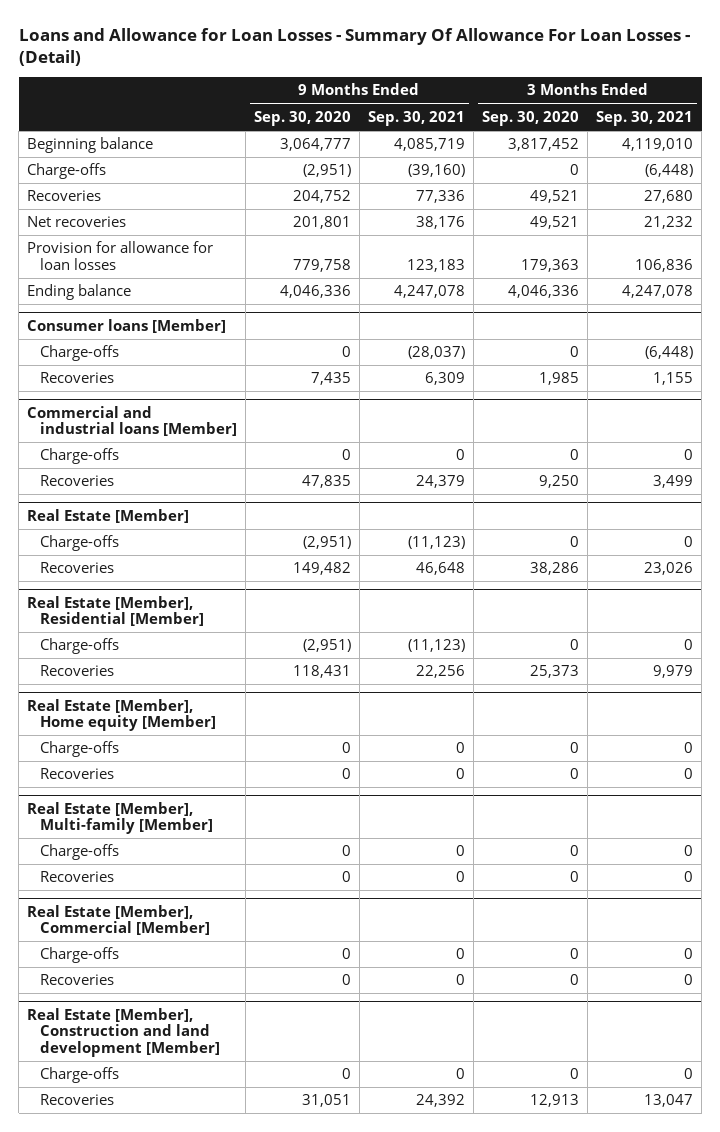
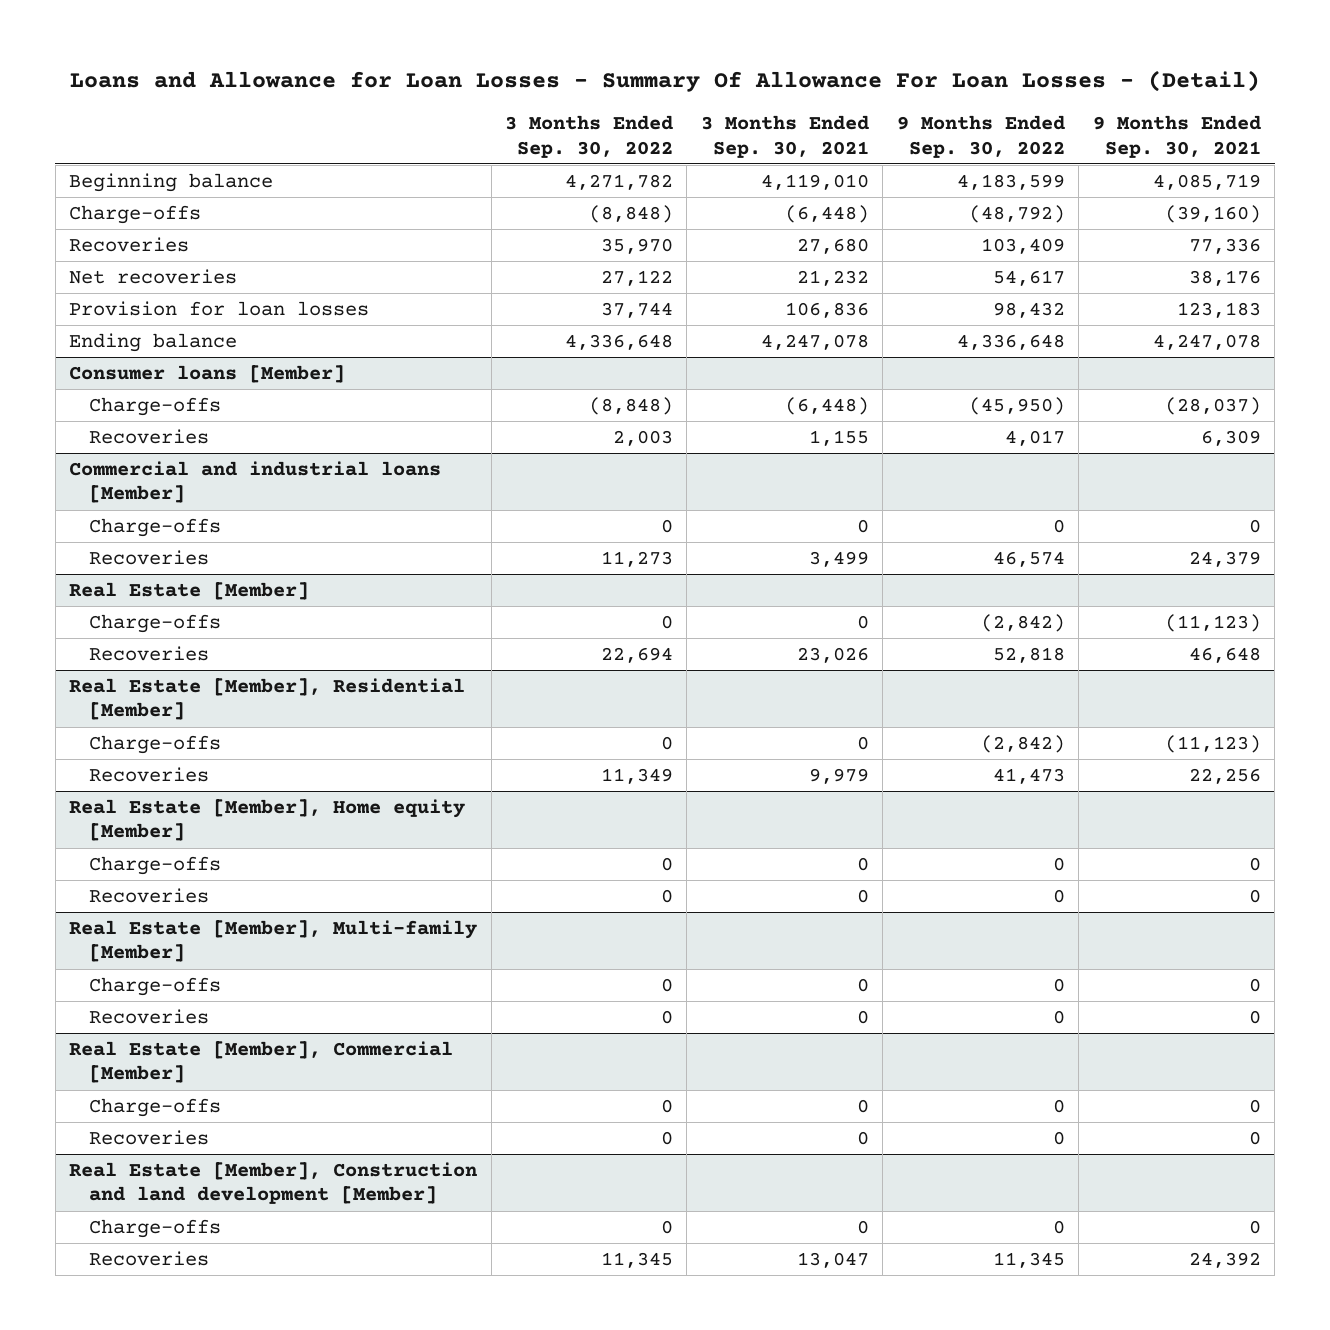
[253,110,351,126] Sep. 30, 2020 -> none
[482,110,580,126] Sep. 30, 2020 -> none
none -> [505,115,674,158] 3 Months Ended Sep. 30, 2022
none -> [896,115,1065,158] 9 Months Ended Sep. 30, 2022
[27,241,214,270] Provision for allowance for loan losses -> [69,300,370,316] Provision for loan losses

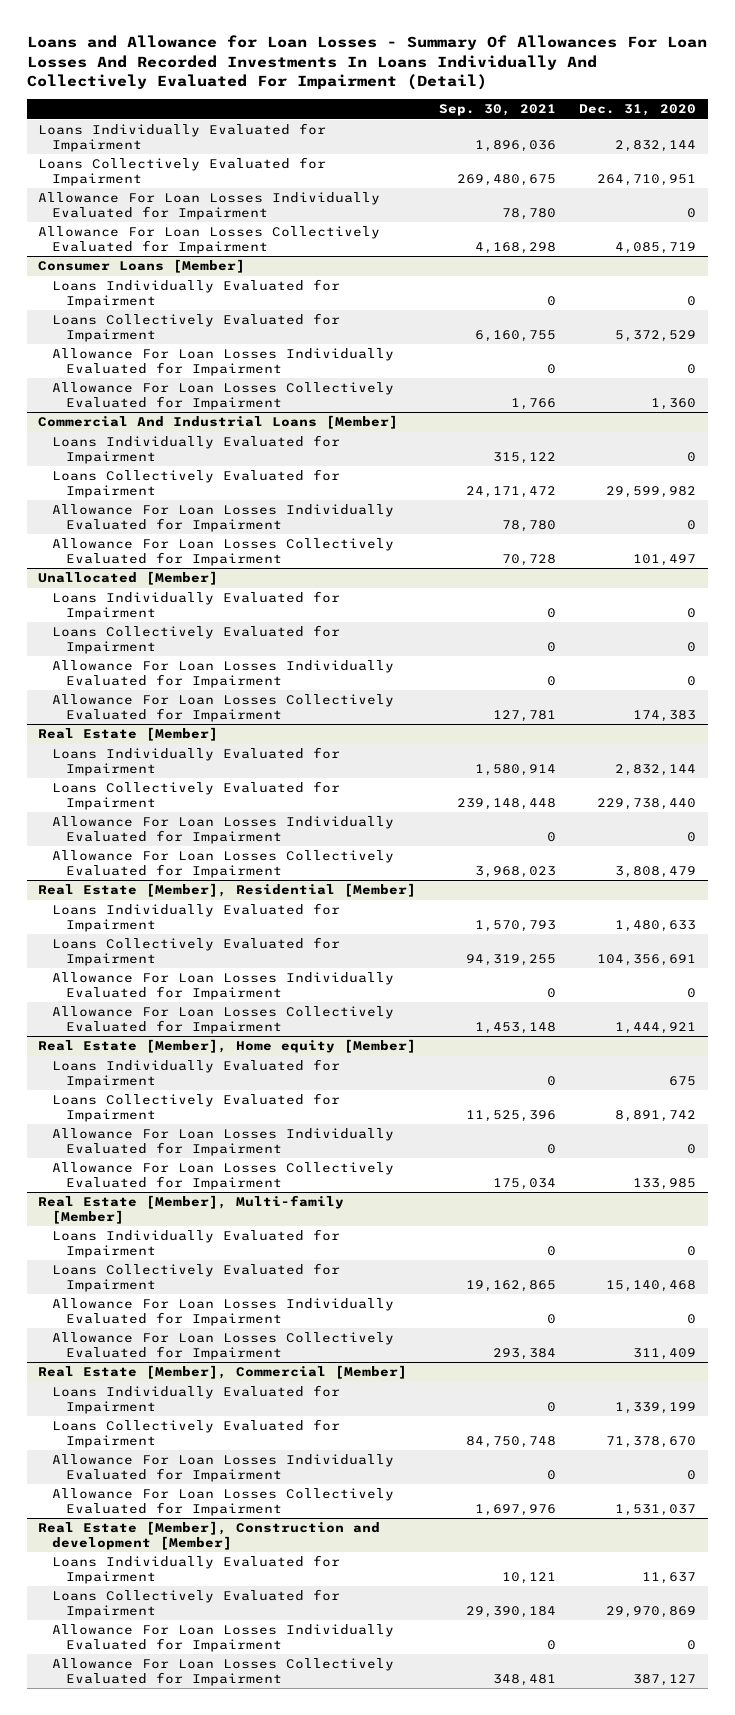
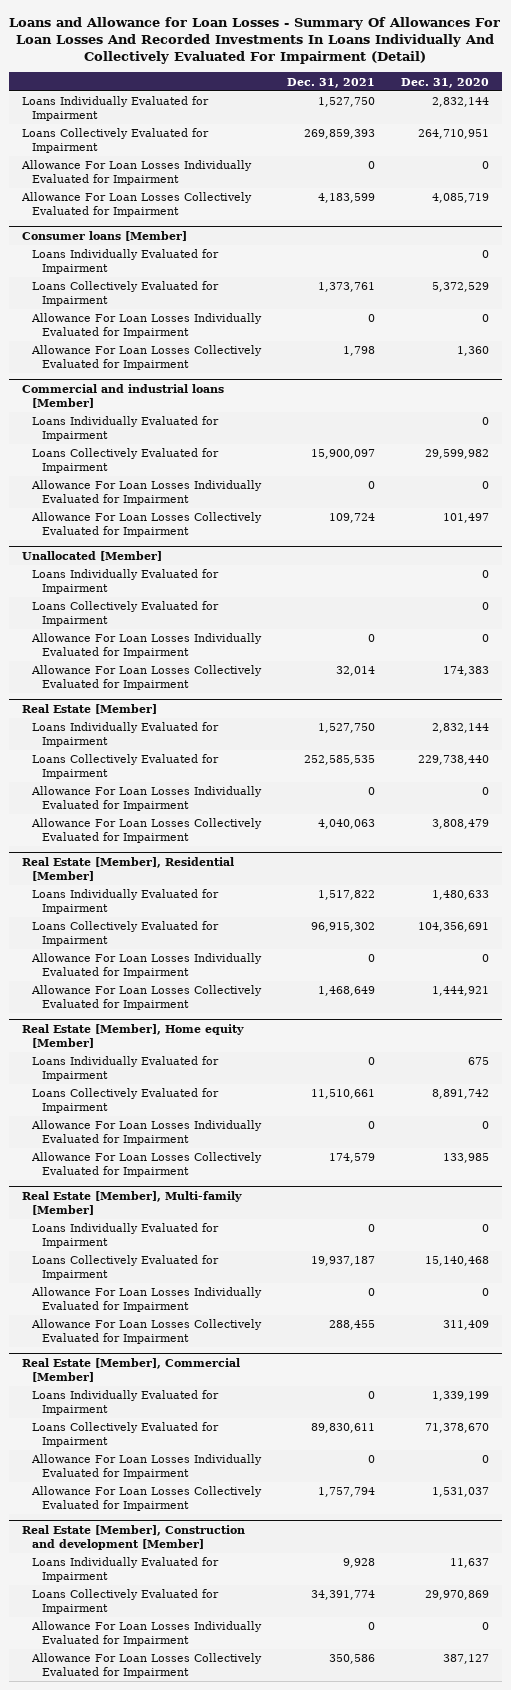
[439,104,557,117] Sep. 30, 2021 -> none
none -> [286,77,375,88] Dec. 31, 2021
[38,259,246,274] Consumer Loans [Member] -> [22,231,188,242] Consumer loans [Member]
[38,415,399,430] Commercial And Industrial Loans [Member] -> [22,384,225,408] Commercial and industrial loans [Member]

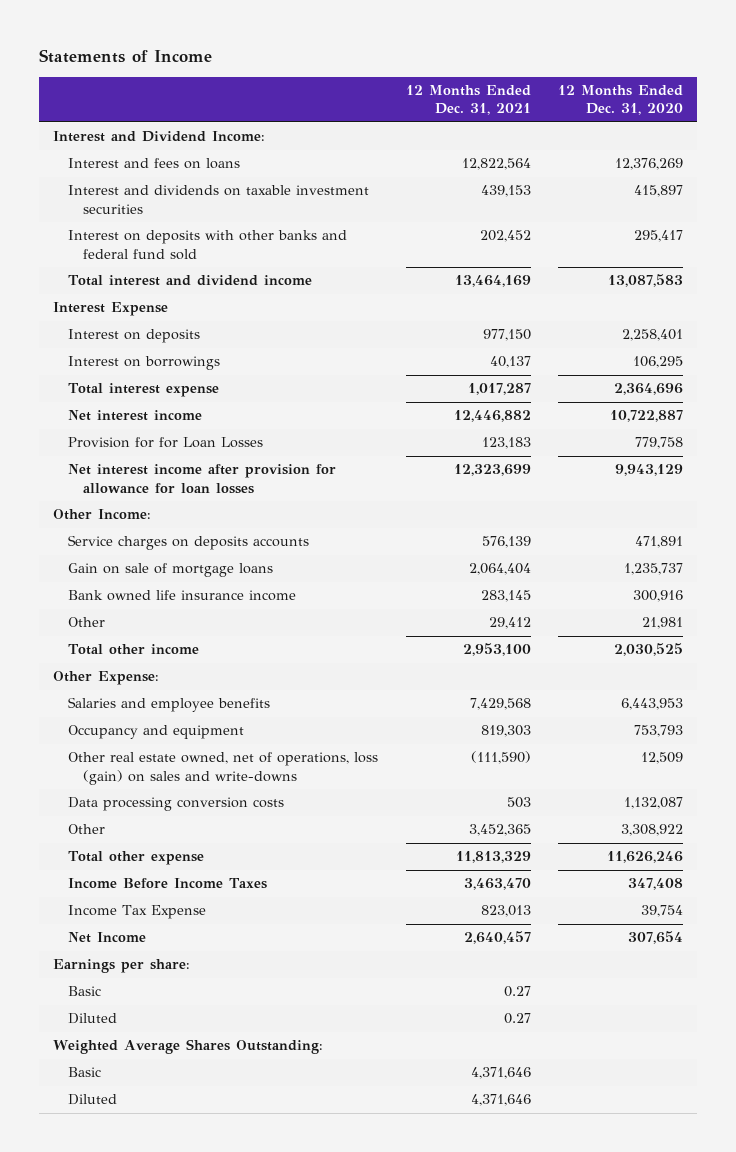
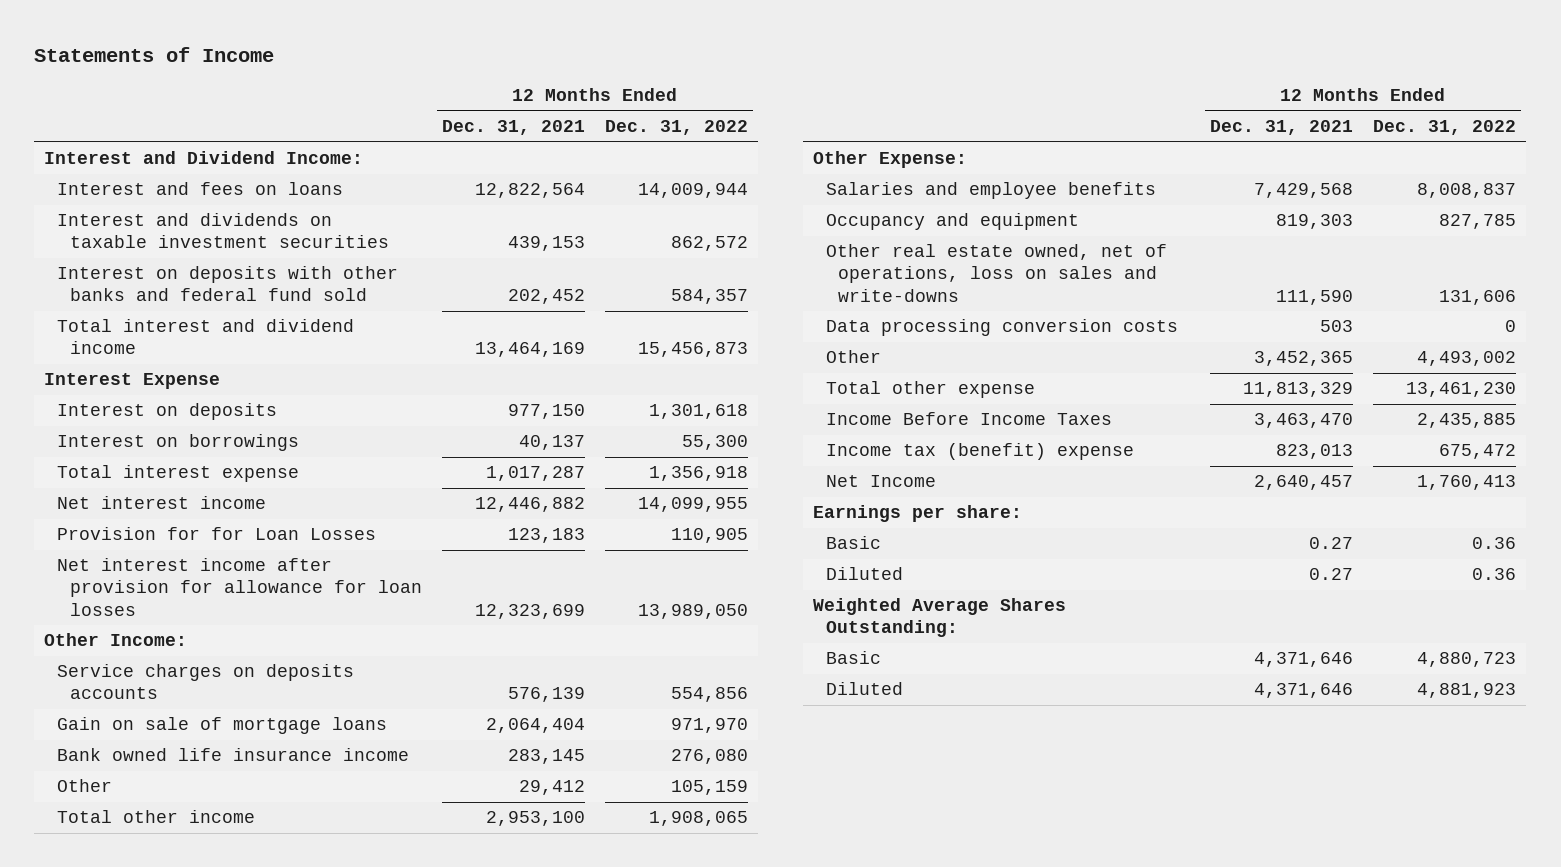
[557,85,683,116] 12 Months Ended Dec. 31, 2020 -> none
none -> [605,120,749,136] Dec. 31, 2022
[68,752,379,785] Other real estate owned, net of operations, loss (gain) on sales and write-downs -> [825,244,1167,302] Other real estate owned, net of operations, loss on sales and write-downs
[470,751,531,765] (111,590) -> [1276,289,1354,305] 111,590
[68,905,207,920] Income Tax Expense -> [825,443,1134,461] Income tax (benefit) expense

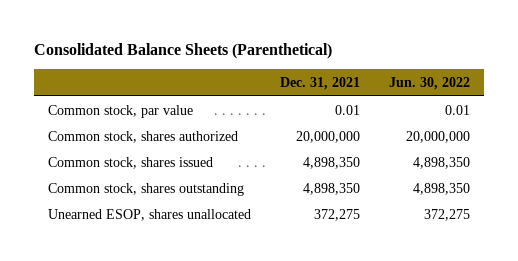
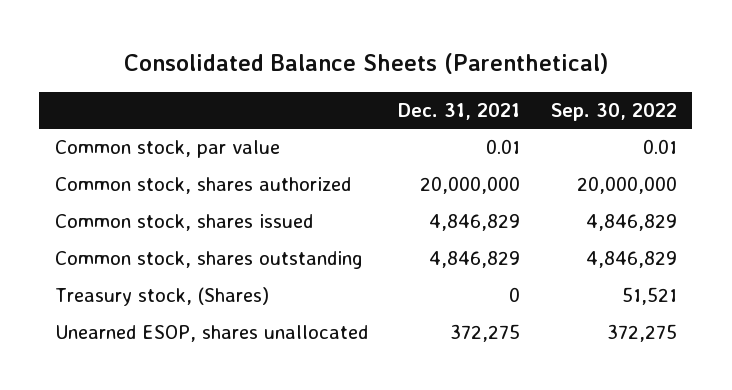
[388,77,470,91] Jun. 30, 2022 -> none
none -> [551,102,678,121] Sep. 30, 2022
[302,156,360,169] 4,898,350 -> [429,214,521,232] 4,846,829
[302,182,360,195] 4,898,350 -> [429,251,521,269] 4,846,829
none -> [54,287,269,307] Treasury stock, (Shares)

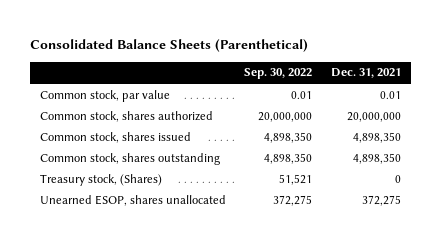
[429,214,521,232] 4,846,829 -> [353,131,402,143] 4,898,350
[586,214,678,232] 4,846,829 -> [264,131,313,143] 4,898,350
[429,251,521,269] 4,846,829 -> [353,152,402,164] 4,898,350
[586,251,678,269] 4,846,829 -> [264,152,313,164] 4,898,350

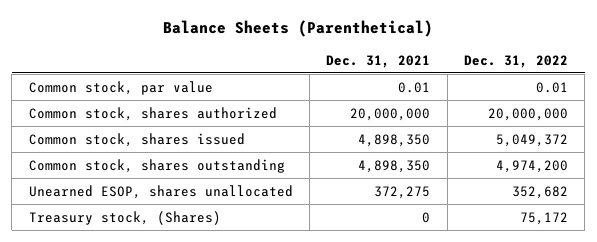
[30,39,309,53] Consolidated Balance Sheets (Parenthetical) -> [163,20,434,38] Balance Sheets (Parenthetical)
[244,68,313,80] Sep. 30, 2022 -> none
none -> [463,54,568,68] Dec. 31, 2022
[39,173,162,186] Treasury stock, (Shares) -> [28,210,221,225] Treasury stock, (Shares)

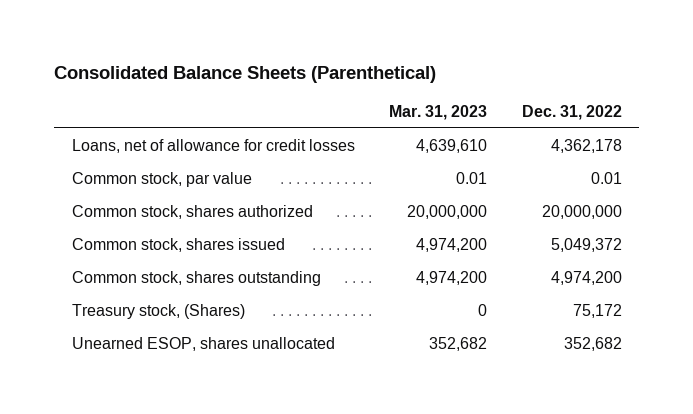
[163,20,434,38] Balance Sheets (Parenthetical) -> [54,66,437,84] Consolidated Balance Sheets (Parenthetical)
[326,54,431,68] Dec. 31, 2021 -> none
none -> [389,105,488,121] Mar. 31, 2023
none -> [71,138,355,153] Loans, net of allowance for credit losses
[28,184,293,199] Unearned ESOP, shares unallocated -> [71,336,335,351] Unearned ESOP, shares unallocated

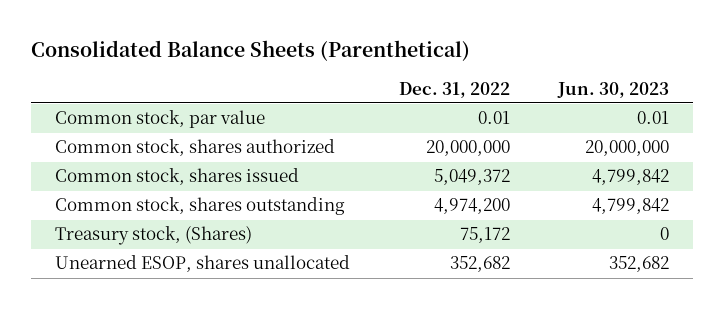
[389,105,488,121] Mar. 31, 2023 -> none
none -> [556,81,669,98] Jun. 30, 2023
[71,138,355,153] Loans, net of allowance for credit losses -> none

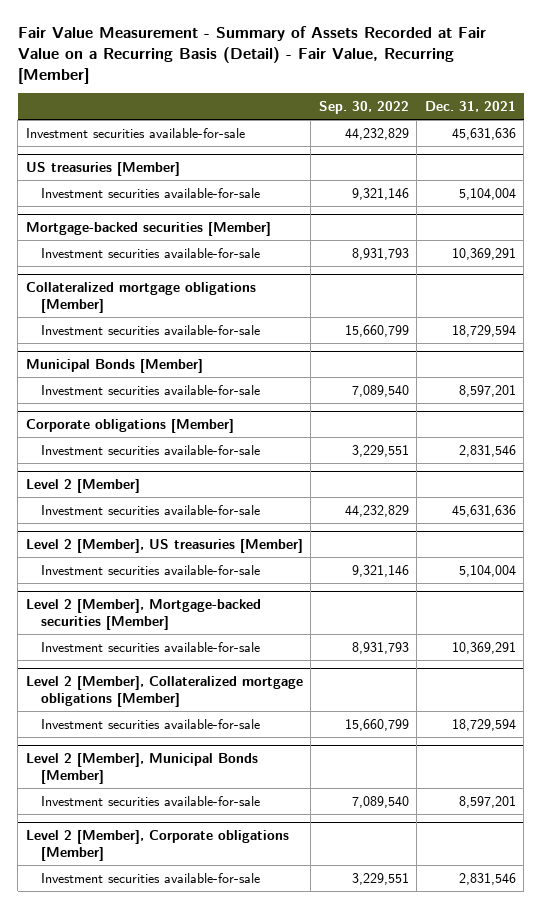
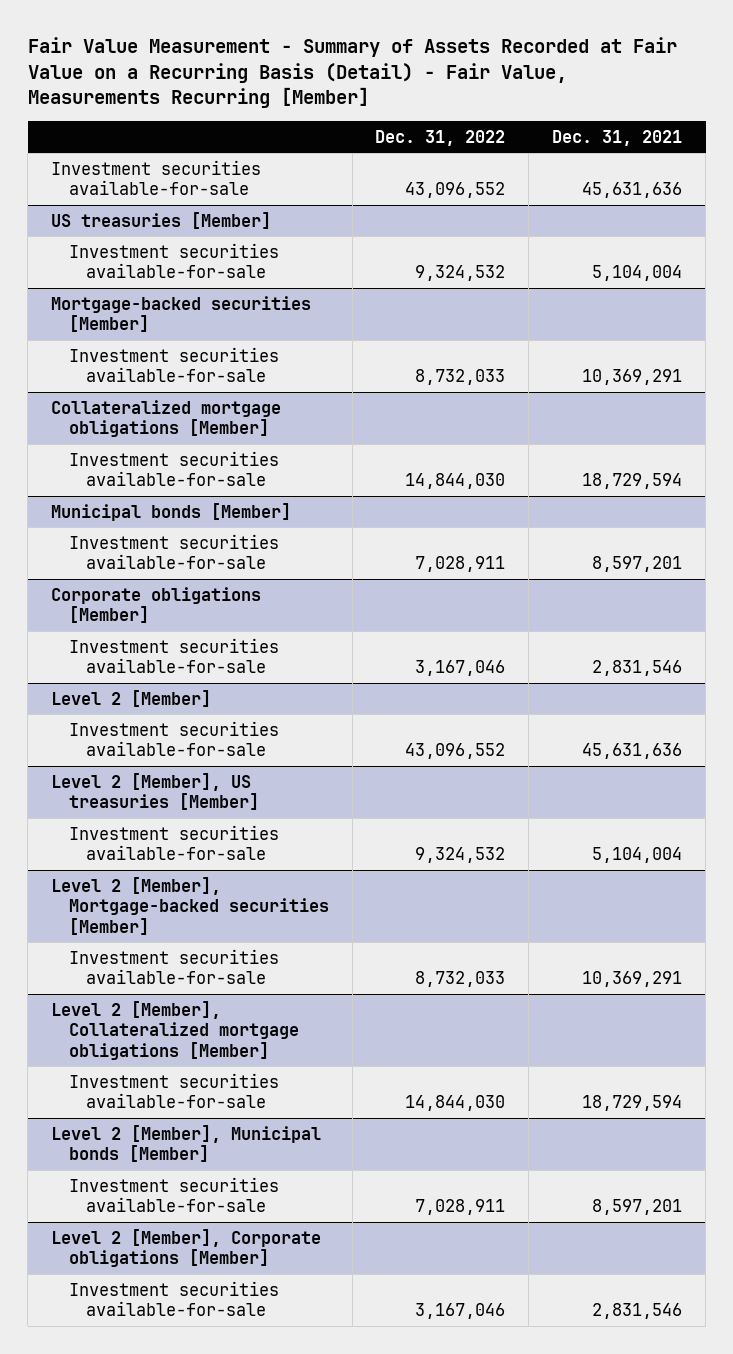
[17,26,486,84] Fair Value Measurement - Summary of Assets Recorded at Fair Value on a Recurring Basis (Detail) - Fair Value, Recurring [Member] -> [27,37,677,109] Fair Value Measurement - Summary of Assets Recorded at Fair Value on a Recurring Basis (Detail) - Fair Value, Measurements Recurring [Member]
[318,100,409,114] Sep. 30, 2022 -> none
none -> [375,129,506,146] Dec. 31, 2022
[25,359,203,374] Municipal Bonds [Member] -> [51,502,292,521] Municipal bonds [Member]
[25,753,258,784] Level 2 [Member], Municipal Bonds [Member] -> [51,1124,322,1163] Level 2 [Member], Municipal bonds [Member]

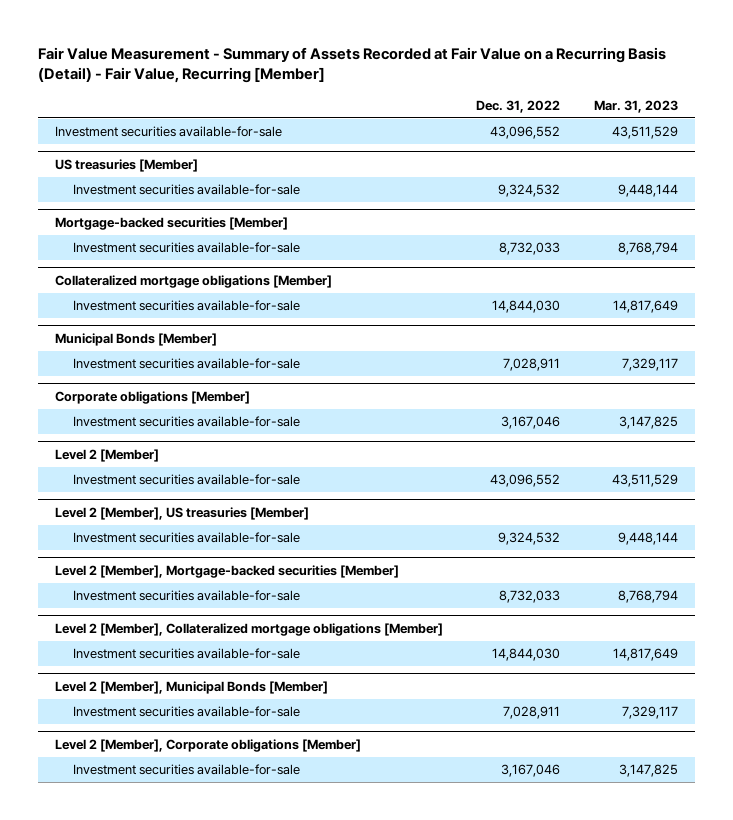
[27,37,677,109] Fair Value Measurement - Summary of Assets Recorded at Fair Value on a Recurring Basis (Detail) - Fair Value, Measurements Recurring [Member] -> [38,46,667,84] Fair Value Measurement - Summary of Assets Recorded at Fair Value on a Recurring Basis (Detail) - Fair Value, Recurring [Member]
[552,129,683,146] Dec. 31, 2021 -> none
none -> [593,99,678,113] Mar. 31, 2023
[51,502,292,521] Municipal bonds [Member] -> [54,333,217,347] Municipal Bonds [Member]
[51,1124,322,1163] Level 2 [Member], Municipal bonds [Member] -> [54,681,328,695] Level 2 [Member], Municipal Bonds [Member]

